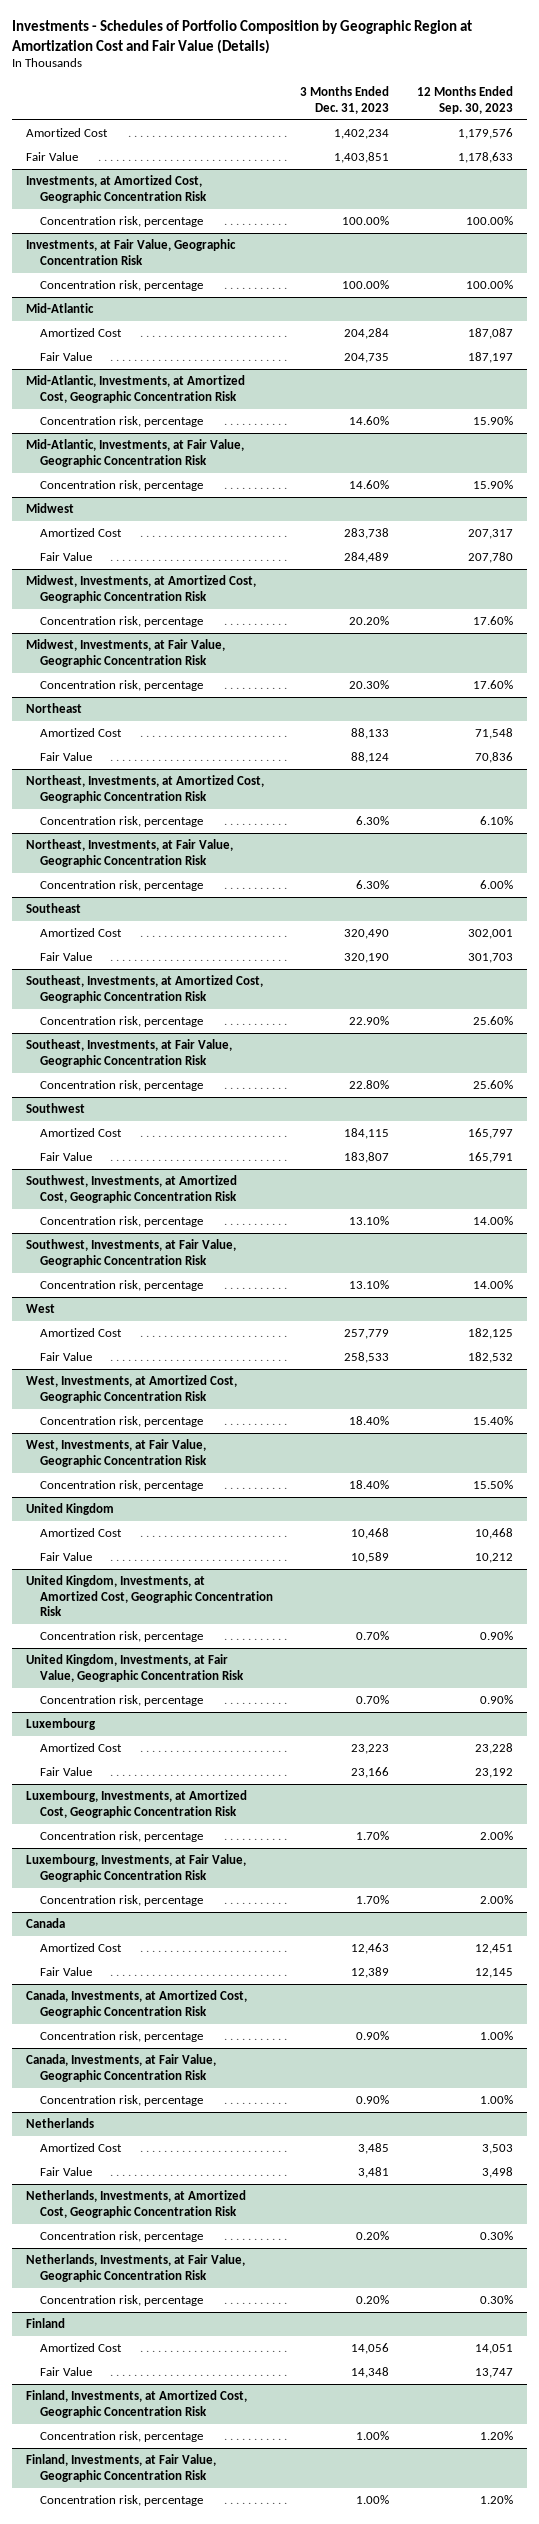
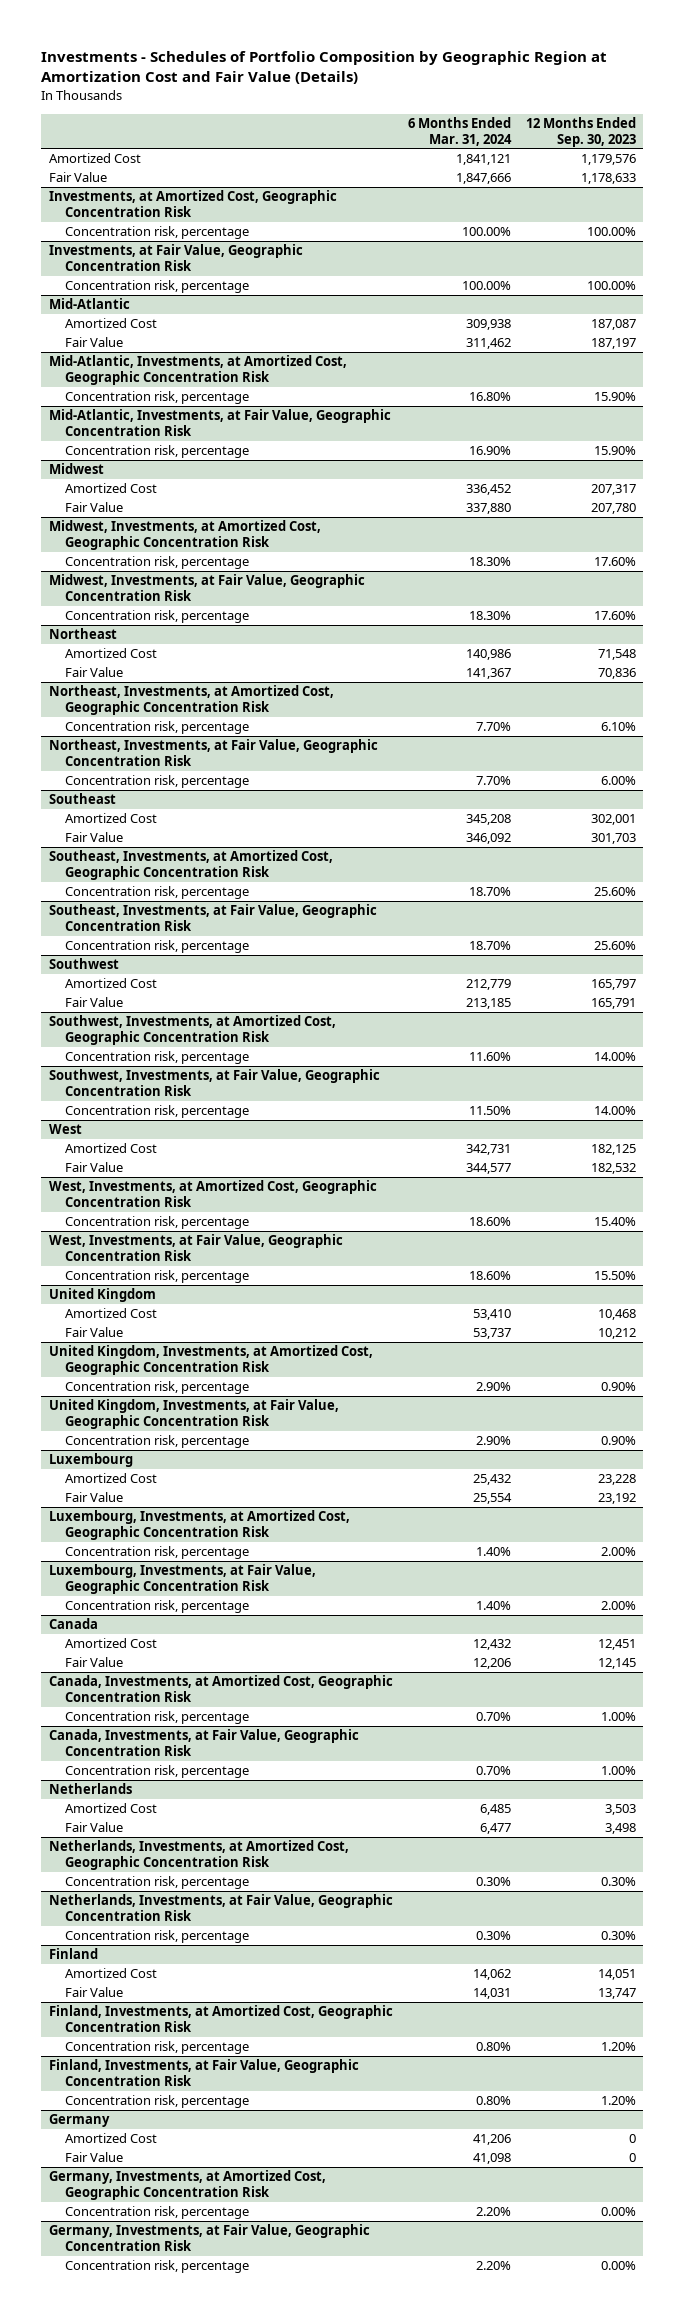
[300,86,390,114] 3 Months Ended Dec. 31, 2023 -> none
none -> [407,116,512,146] 6 Months Ended Mar. 31, 2024
none -> [48,2114,110,2128] Germany
none -> [64,2133,157,2144] Amortized Cost
none -> [64,2152,123,2163] Fair Value
none -> [48,2170,326,2201] Germany, Investments, at Amortized Cost, Geographic Concentration Risk
none -> [64,2206,249,2220] Concentration risk, percentage
none -> [48,2224,370,2252] Germany, Investments, at Fair Value, Geographic Concentration Risk
none -> [64,2260,249,2274] Concentration risk, percentage

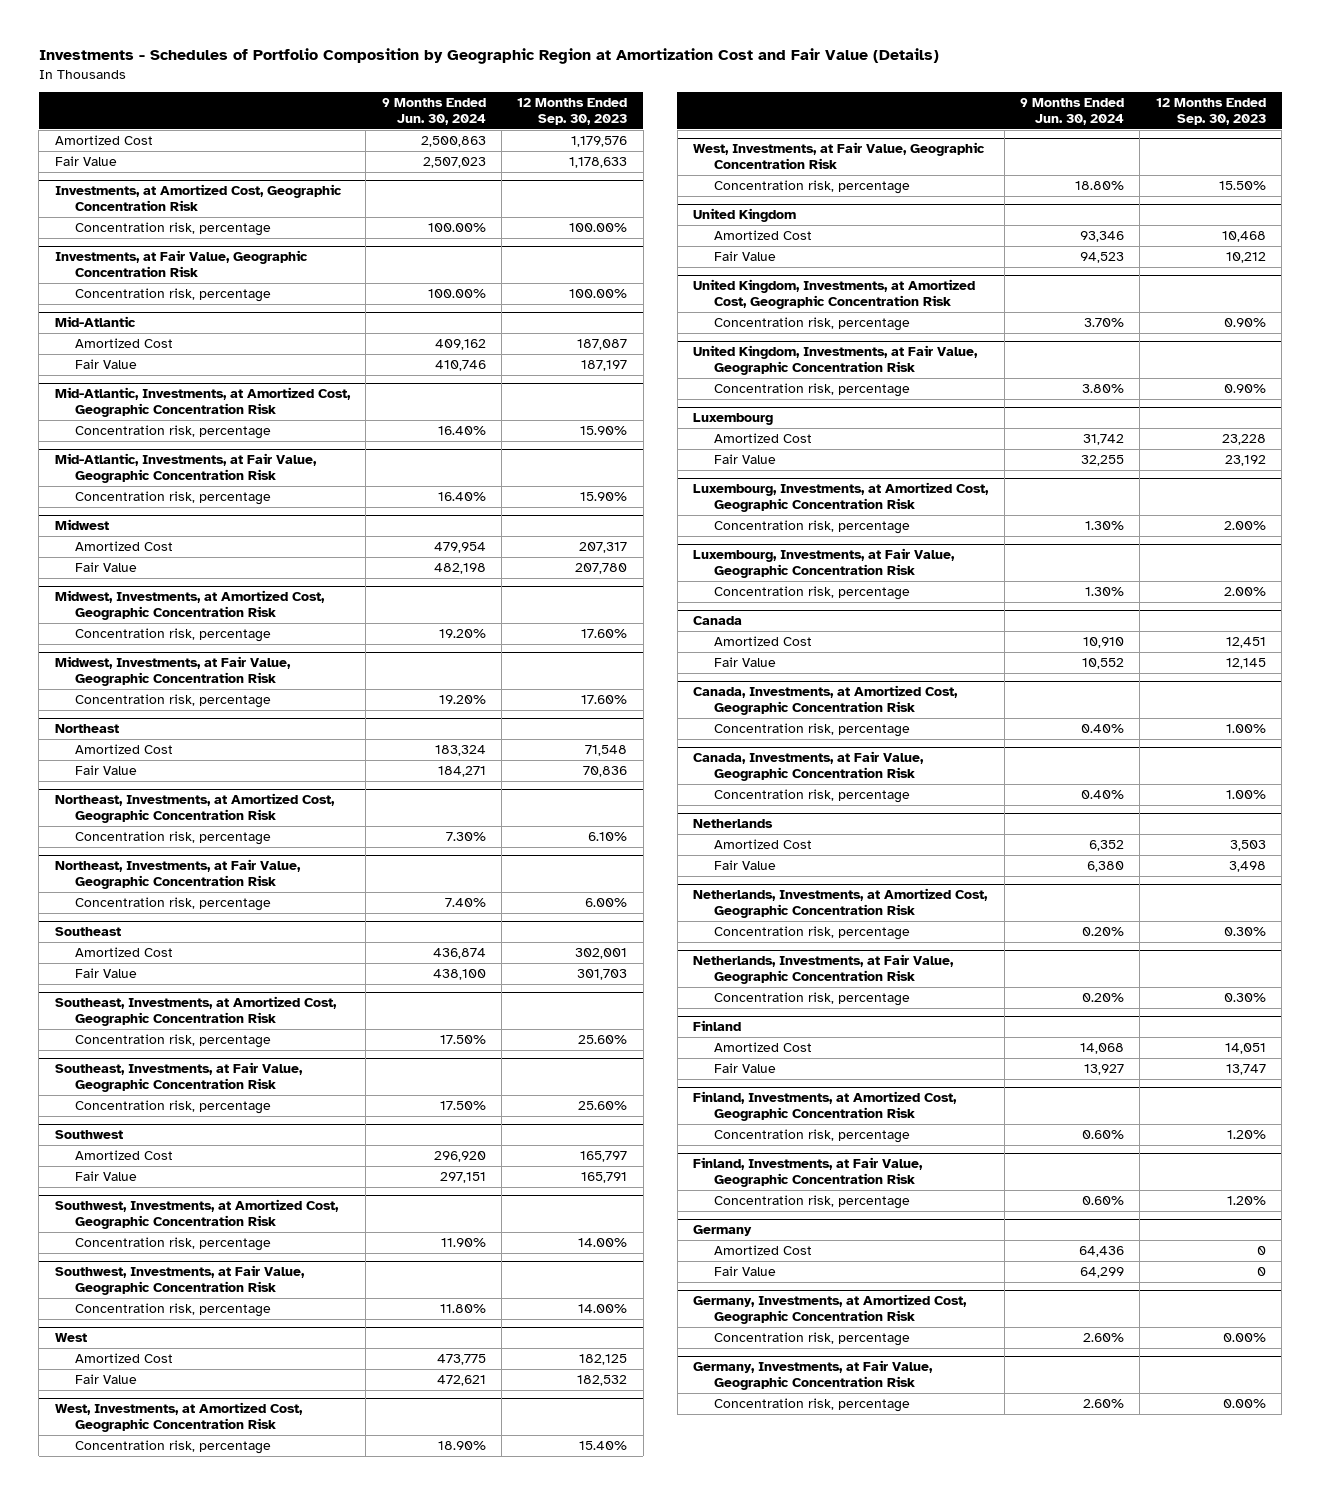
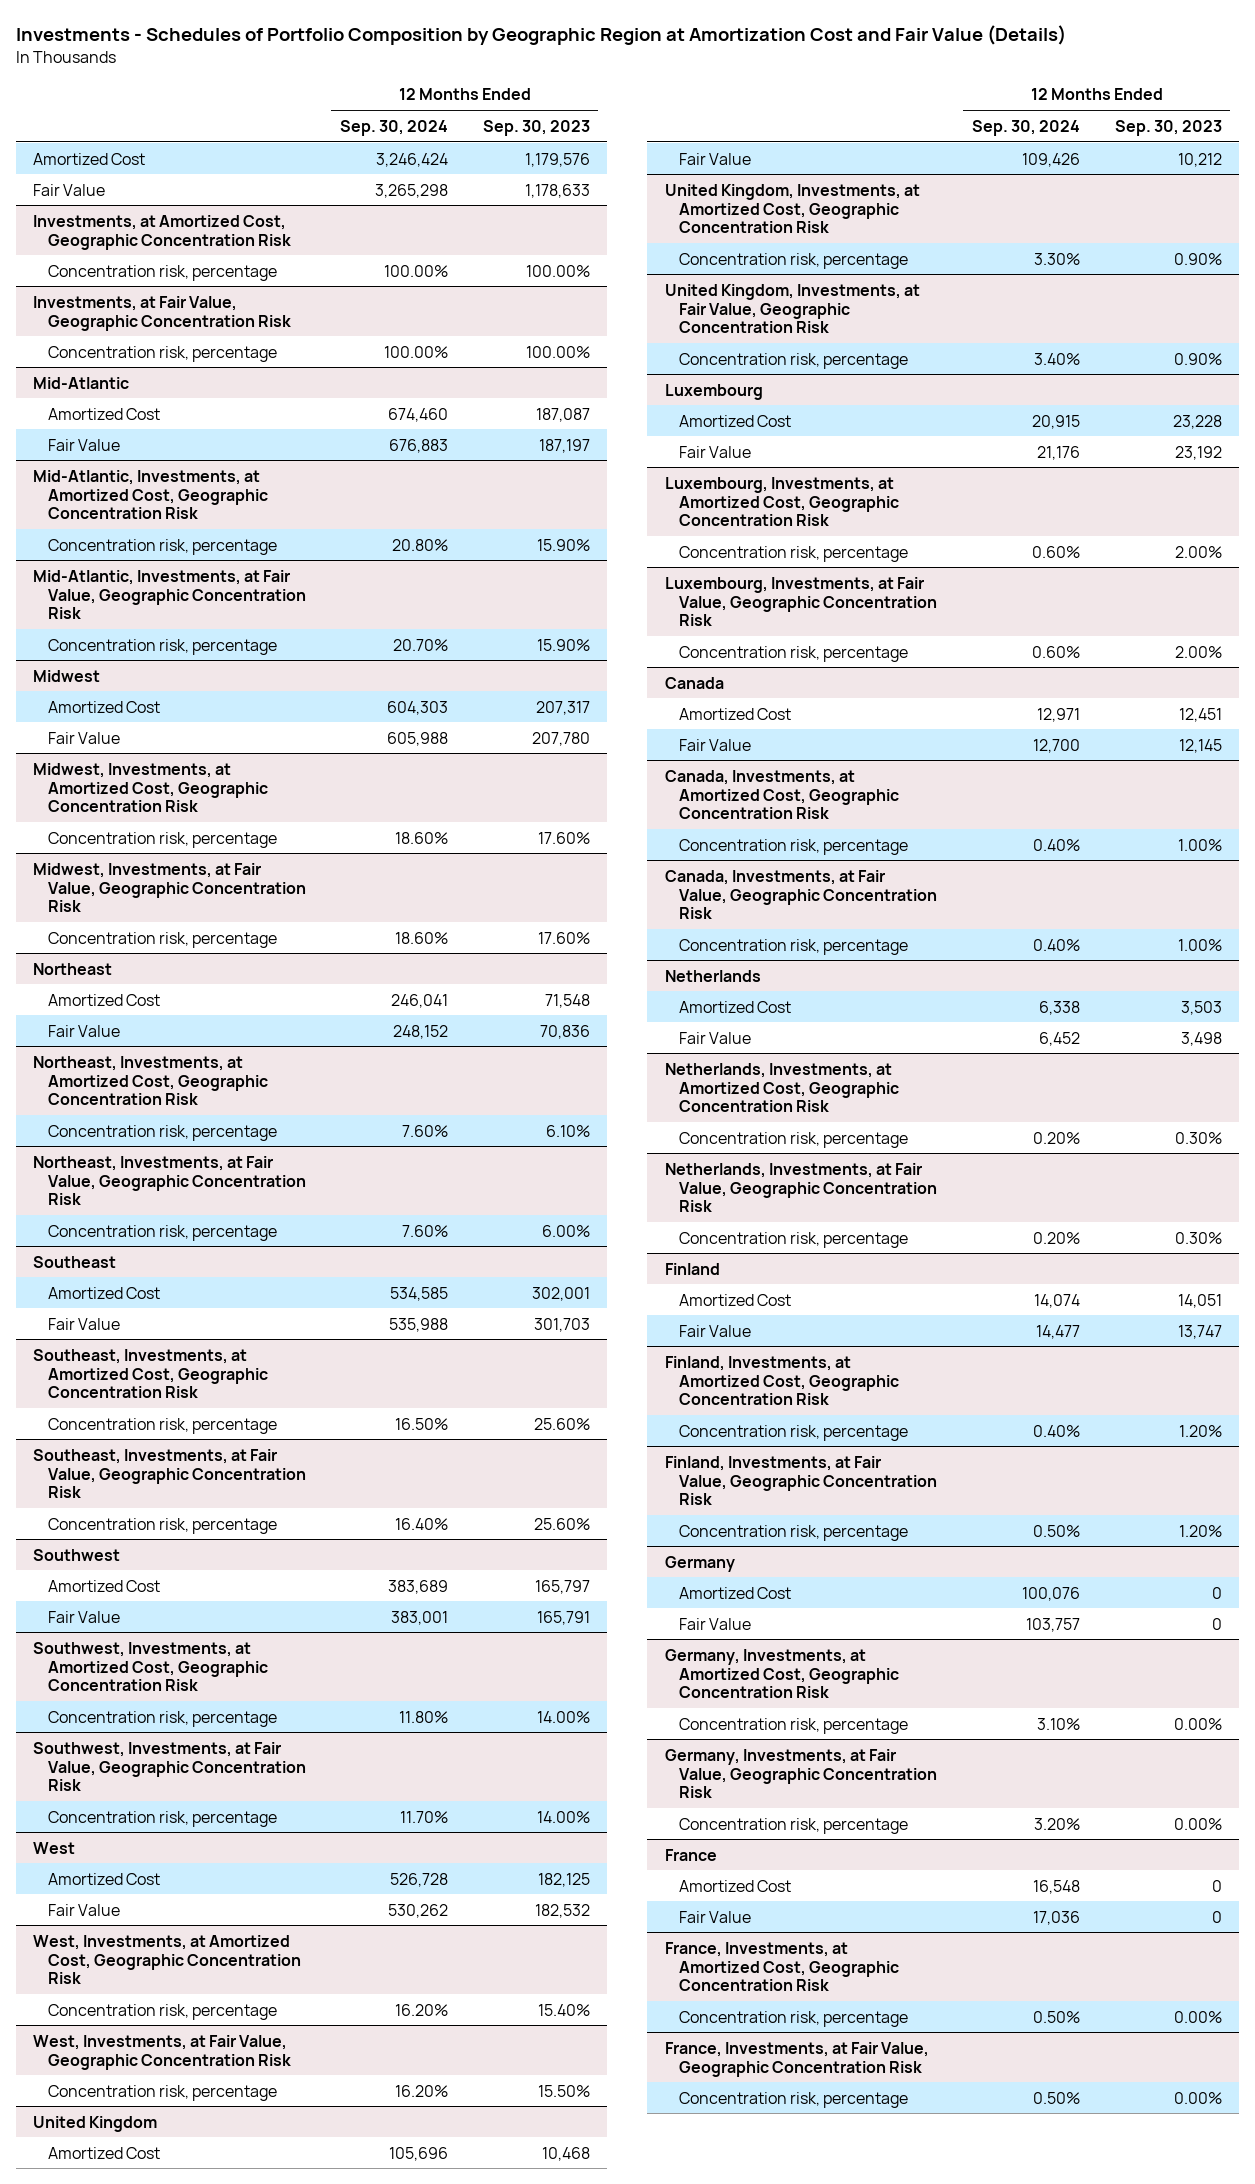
[381,98,486,126] 9 Months Ended Jun. 30, 2024 -> none
none -> [340,119,449,136] Sep. 30, 2024
none -> [664,1848,717,1861] France
none -> [679,1879,792,1892] Amortized Cost
none -> [679,1910,752,1923] Fair Value
none -> [664,1941,900,1992] France, Investments, at Amortized Cost, Geographic Concentration Risk
none -> [679,2010,909,2027] Concentration risk, percentage
none -> [664,2041,929,2077] France, Investments, at Fair Value, Geographic Concentration Risk
none -> [679,2091,909,2108] Concentration risk, percentage

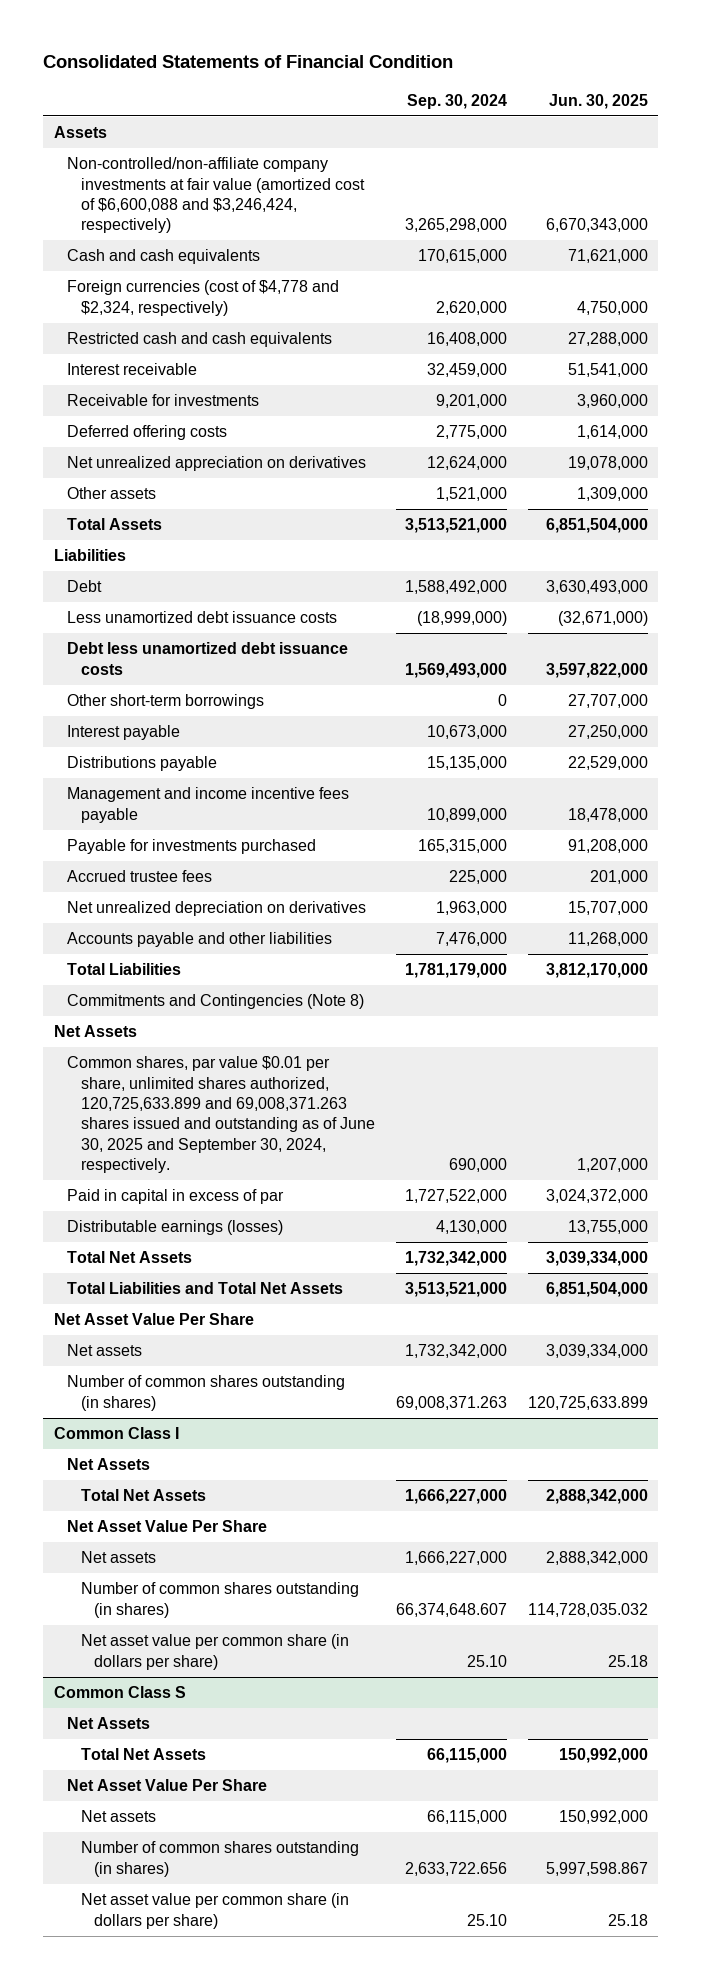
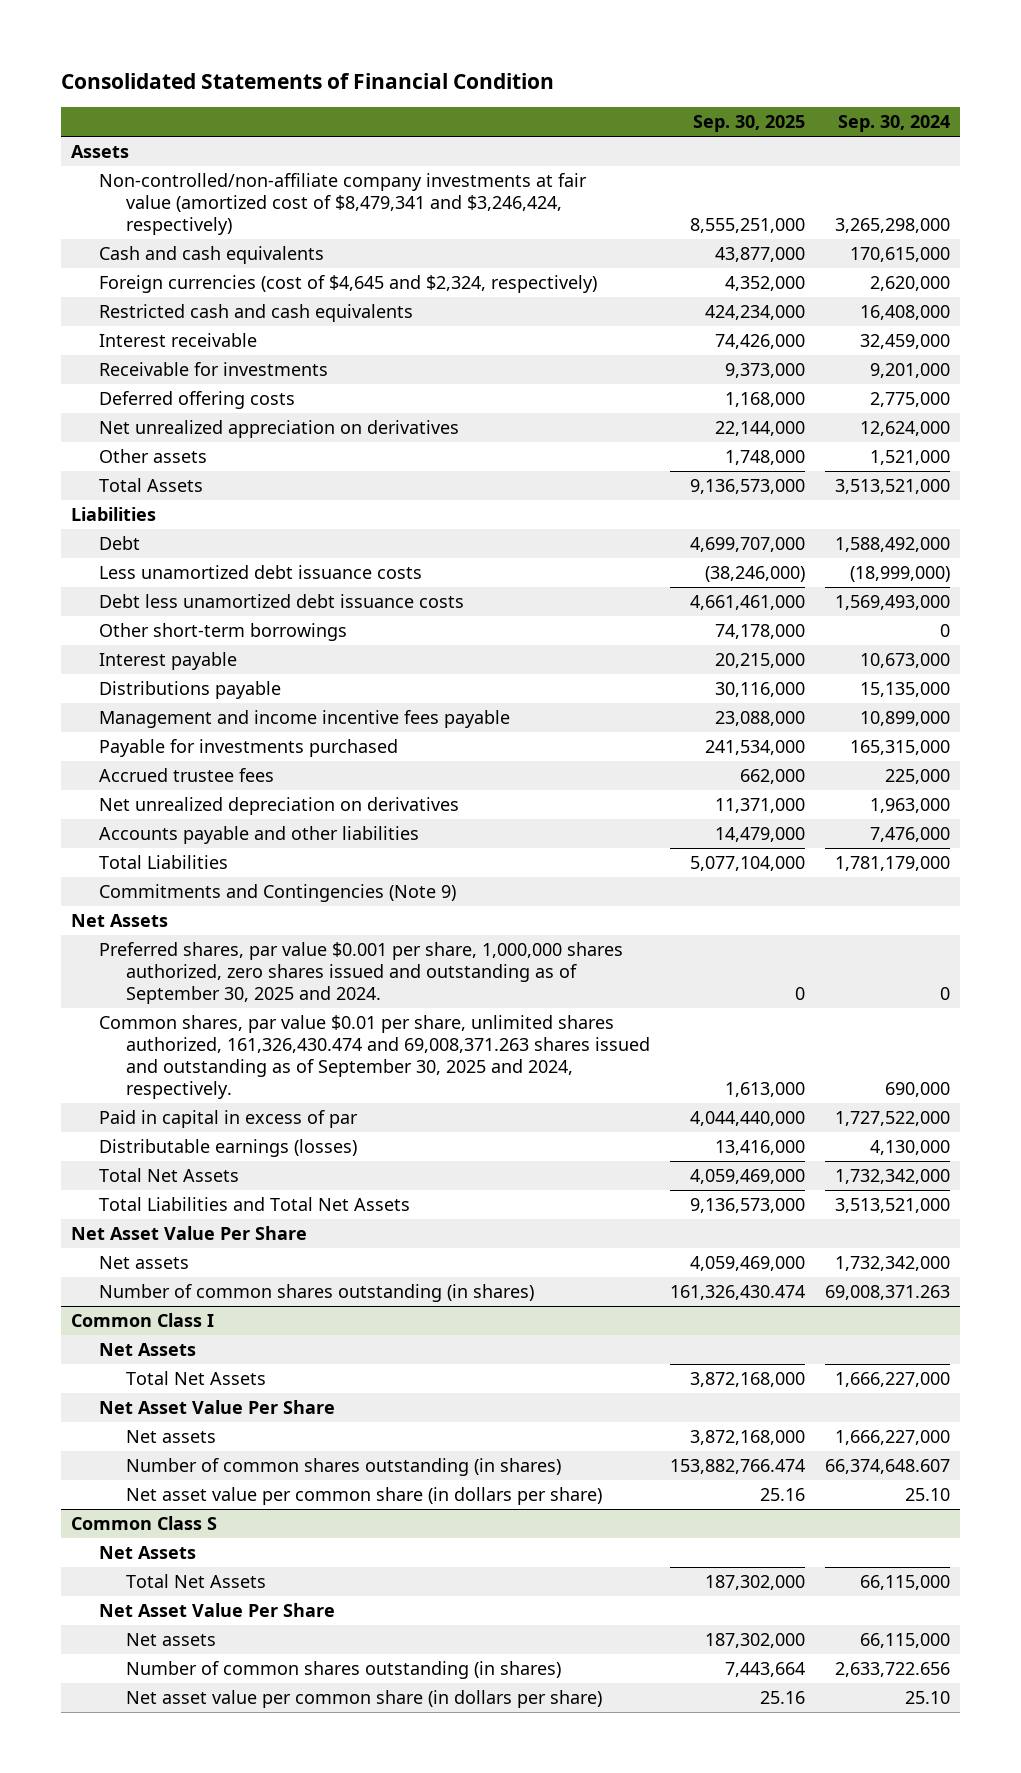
[548,93,648,109] Jun. 30, 2025 -> none
none -> [693,115,806,133] Sep. 30, 2025
[67,157,365,234] Non-controlled/non-affiliate company investments at fair value (amortized cost of $6,600,088 and $3,246,424, respectively) -> [98,173,587,236] Non-controlled/non-affiliate company investments at fair value (amortized cost of $8,479,341 and $3,246,424, respectively)
[67,280,340,316] Foreign currencies (cost of $4,778 and $2,324, respectively) -> [98,275,597,294] Foreign currencies (cost of $4,645 and $2,324, respectively)
[67,994,365,1010] Commitments and Contingencies (Note 8) -> [98,884,456,903] Commitments and Contingencies (Note 9)
none -> [98,942,623,1005] Preferred shares, par value $0.001 per share, 1,000,000 shares authorized, zero shares issued and outstanding as of September 30, 2025 and 2024.
[67,1056,375,1173] Common shares, par value $0.01 per share, unlimited shares authorized, 120,725,633.899 and 69,008,371.263 shares issued and outstanding as of June 30, 2025 and September 30, 2024, respectively. -> [98,1015,651,1100] Common shares, par value $0.01 per share, unlimited shares authorized, 161,326,430.474 and 69,008,371.263 shares issued and outstanding as of September 30, 2025 and 2024, respectively.

